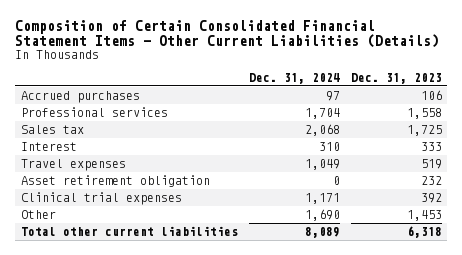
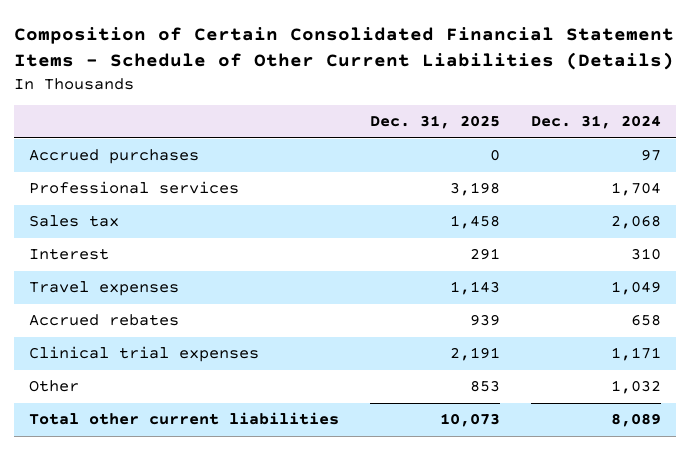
[15,19,440,48] Composition of Certain Consolidated Financial Statement Items - Other Current Liabilities (Details) -> [13,26,674,70] Composition of Certain Consolidated Financial Statement Items - Schedule of Other Current Liabilities (Details)
[350,72,442,84] Dec. 31, 2023 -> none
none -> [369,115,500,130] Dec. 31, 2025
[20,174,210,187] Asset retirement obligation -> none
none -> [29,314,180,327] Accrued rebates
[304,208,340,221] 1,690 -> [610,380,661,395] 1,032

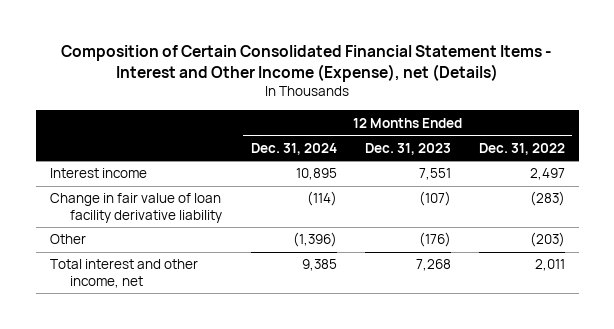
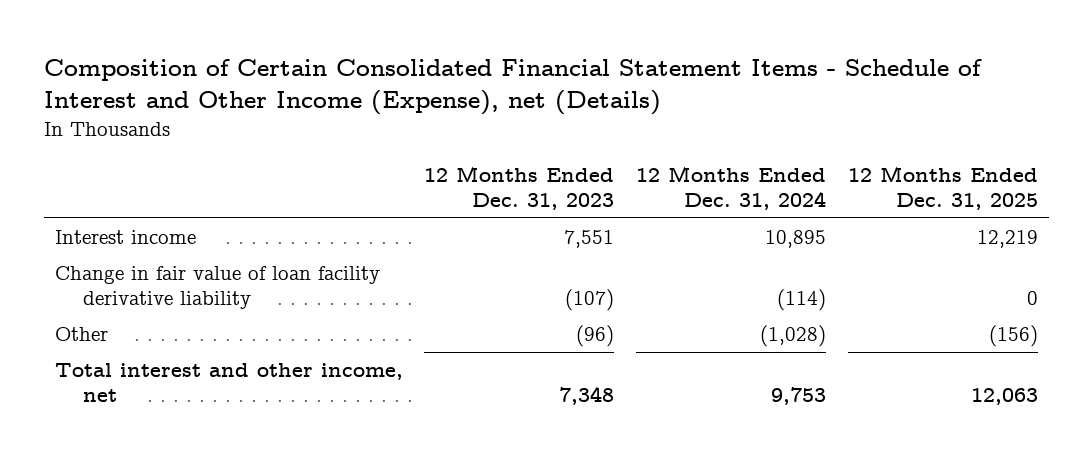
[61,44,553,83] Composition of Certain Consolidated Financial Statement Items - Interest and Other Income (Expense), net (Details) -> [43,58,982,116] Composition of Certain Consolidated Financial Statement Items - Schedule of Interest and Other Income (Expense), net (Details)
[478,142,565,155] Dec. 31, 2022 -> none
none -> [847,166,1038,210] 12 Months Ended Dec. 31, 2025
[292,232,337,248] (1,396) -> [759,325,826,348] (1,028)
[418,232,451,248] (176) -> [576,325,615,348] (96)
[301,259,337,272] 9,385 -> [770,386,826,405] 9,753
[415,259,451,272] 7,268 -> [559,385,615,405] 7,348

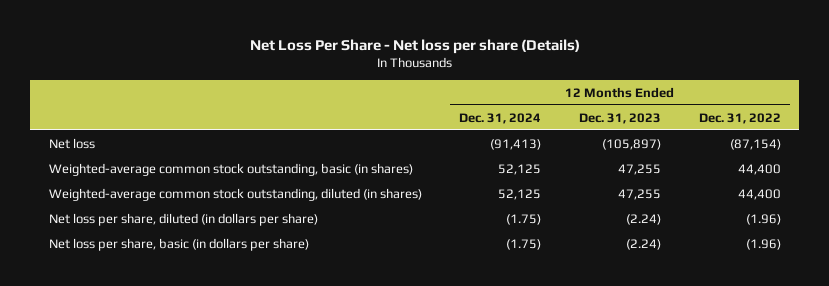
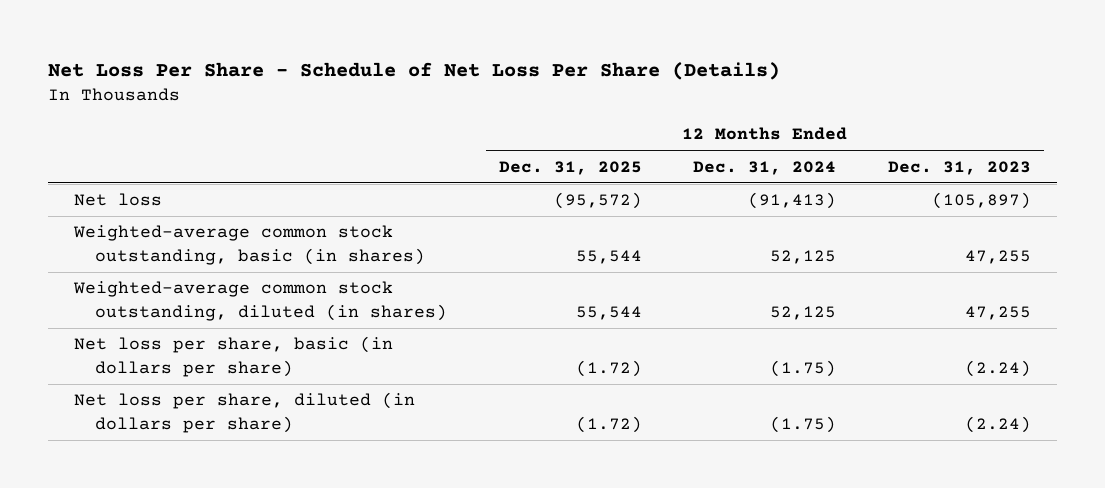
[249,39,580,55] Net Loss Per Share - Net loss per share (Details) -> [47,61,780,80] Net Loss Per Share - Schedule of Net Loss Per Share (Details)
[698,112,781,124] Dec. 31, 2022 -> none
none -> [498,160,642,175] Dec. 31, 2025
[48,212,318,226] Net loss per share, diluted (in dollars per share) -> [73,392,415,433] Net loss per share, diluted (in dollars per share)

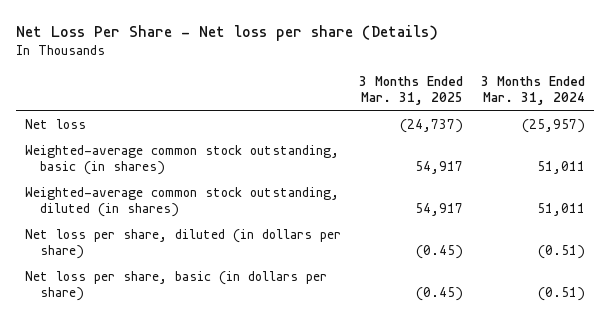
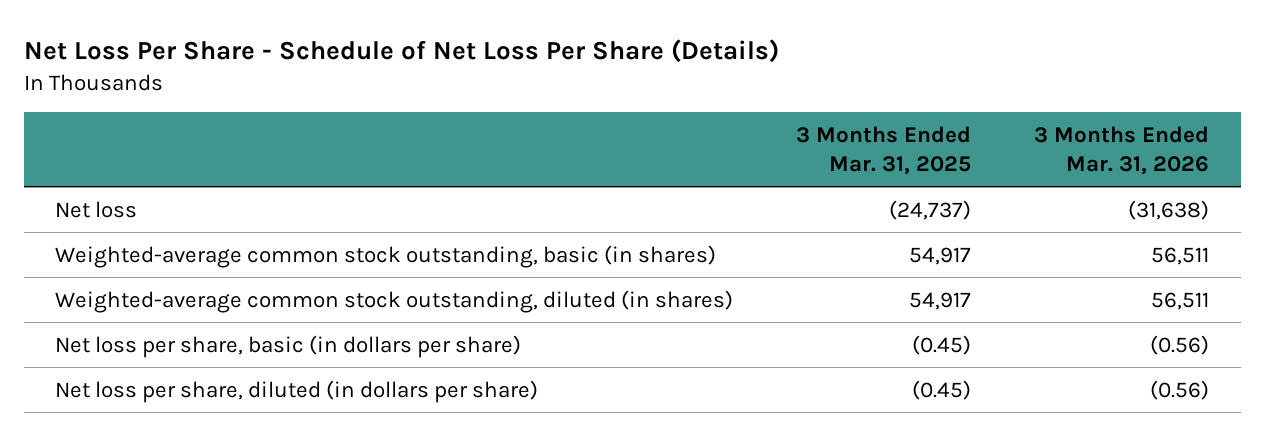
[15,24,438,41] Net Loss Per Share - Net loss per share (Details) -> [23,38,779,63] Net Loss Per Share - Schedule of Net Loss Per Share (Details)
[480,76,585,105] 3 Months Ended Mar. 31, 2024 -> none
none -> [1034,125,1210,176] 3 Months Ended Mar. 31, 2026
[24,228,341,259] Net loss per share, diluted (in dollars per share) -> [55,379,539,403] Net loss per share, diluted (in dollars per share)

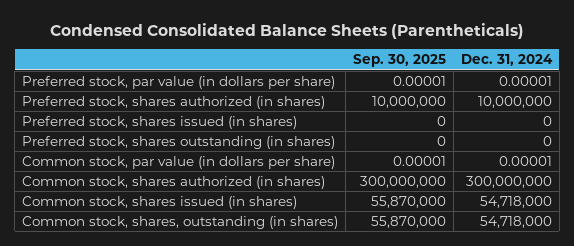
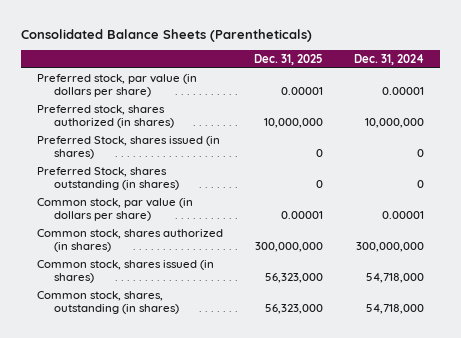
[49,22,524,39] Condensed Consolidated Balance Sheets (Parentheticals) -> [20,28,312,42] Consolidated Balance Sheets (Parentheticals)
[352,54,446,68] Sep. 30, 2025 -> none
none -> [254,54,324,66] Dec. 31, 2025
[22,115,298,129] Preferred stock, shares issued (in shares) -> [36,135,220,160] Preferred Stock, shares issued (in shares)
[22,135,336,149] Preferred stock, shares outstanding (in shares) -> [36,166,179,191] Preferred Stock, shares outstanding (in shares)

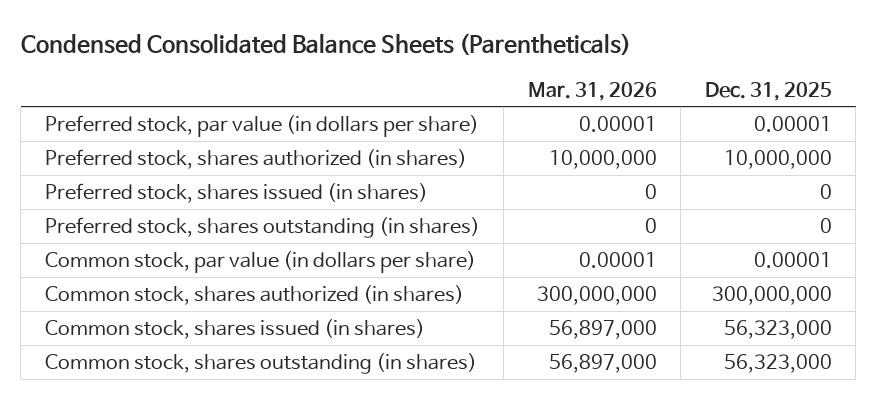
[20,28,312,42] Consolidated Balance Sheets (Parentheticals) -> [20,33,631,57] Condensed Consolidated Balance Sheets (Parentheticals)
[354,54,425,66] Dec. 31, 2024 -> none
none -> [527,81,657,101] Mar. 31, 2026
[36,135,220,160] Preferred Stock, shares issued (in shares) -> [44,183,428,204] Preferred stock, shares issued (in shares)
[36,166,179,191] Preferred Stock, shares outstanding (in shares) -> [44,217,480,239] Preferred stock, shares outstanding (in shares)
[36,290,179,315] Common stock, shares, outstanding (in shares) -> [44,353,477,375] Common stock, shares outstanding (in shares)

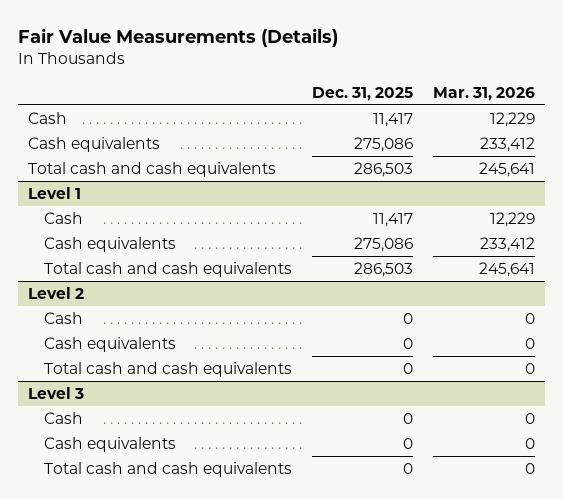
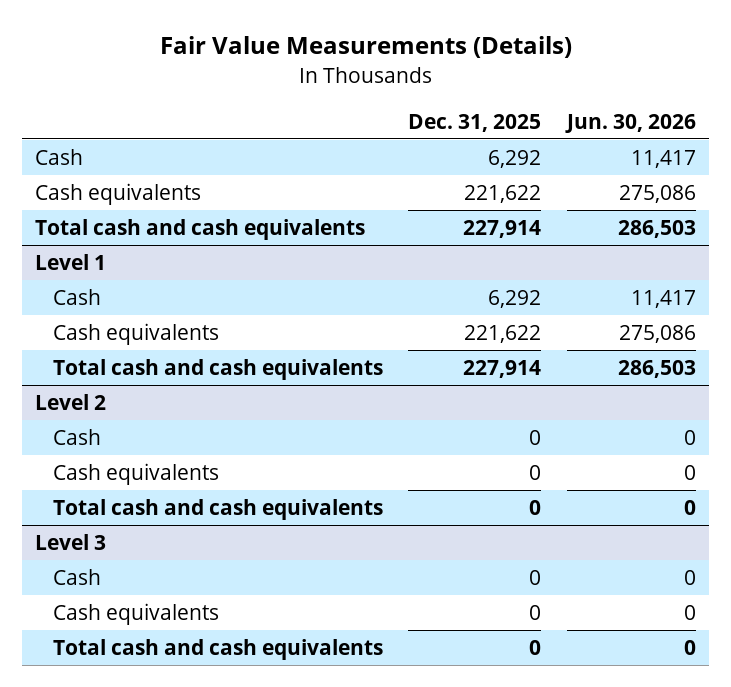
[432,86,535,101] Mar. 31, 2026 -> none
none -> [565,113,697,133] Jun. 30, 2026
[373,113,414,128] 11,417 -> [488,150,542,169] 6,292
[354,137,414,153] 275,086 -> [464,185,542,204] 221,622
[354,162,414,178] 286,503 -> [463,220,542,239] 227,914
[373,213,414,228] 11,417 -> [488,290,542,309] 6,292
[354,237,414,253] 275,086 -> [464,325,542,344] 221,622
[354,262,414,278] 286,503 -> [463,360,542,379] 227,914

